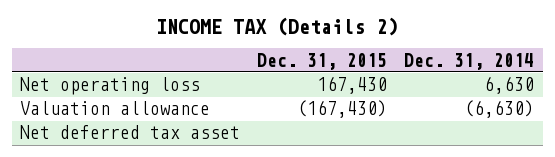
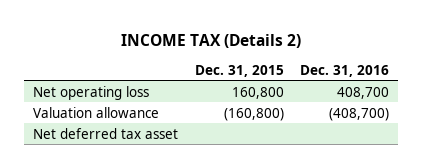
[404,52,535,70] Dec. 31, 2014 -> none
none -> [300,64,390,77] Dec. 31, 2016
[317,76,388,95] 167,430 -> [231,86,284,99] 160,800
[297,100,388,119] (167,430) -> [223,107,284,121] (160,800)

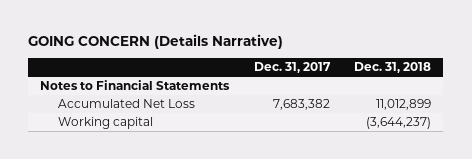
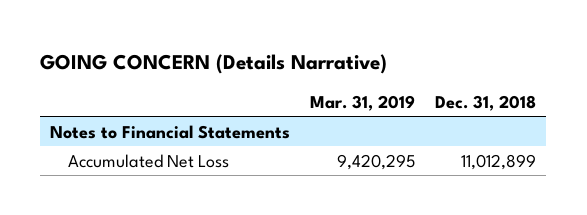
[253,62,331,74] Dec. 31, 2017 -> none
none -> [310,94,416,111] Mar. 31, 2019
[57,117,153,130] Working capital -> none

